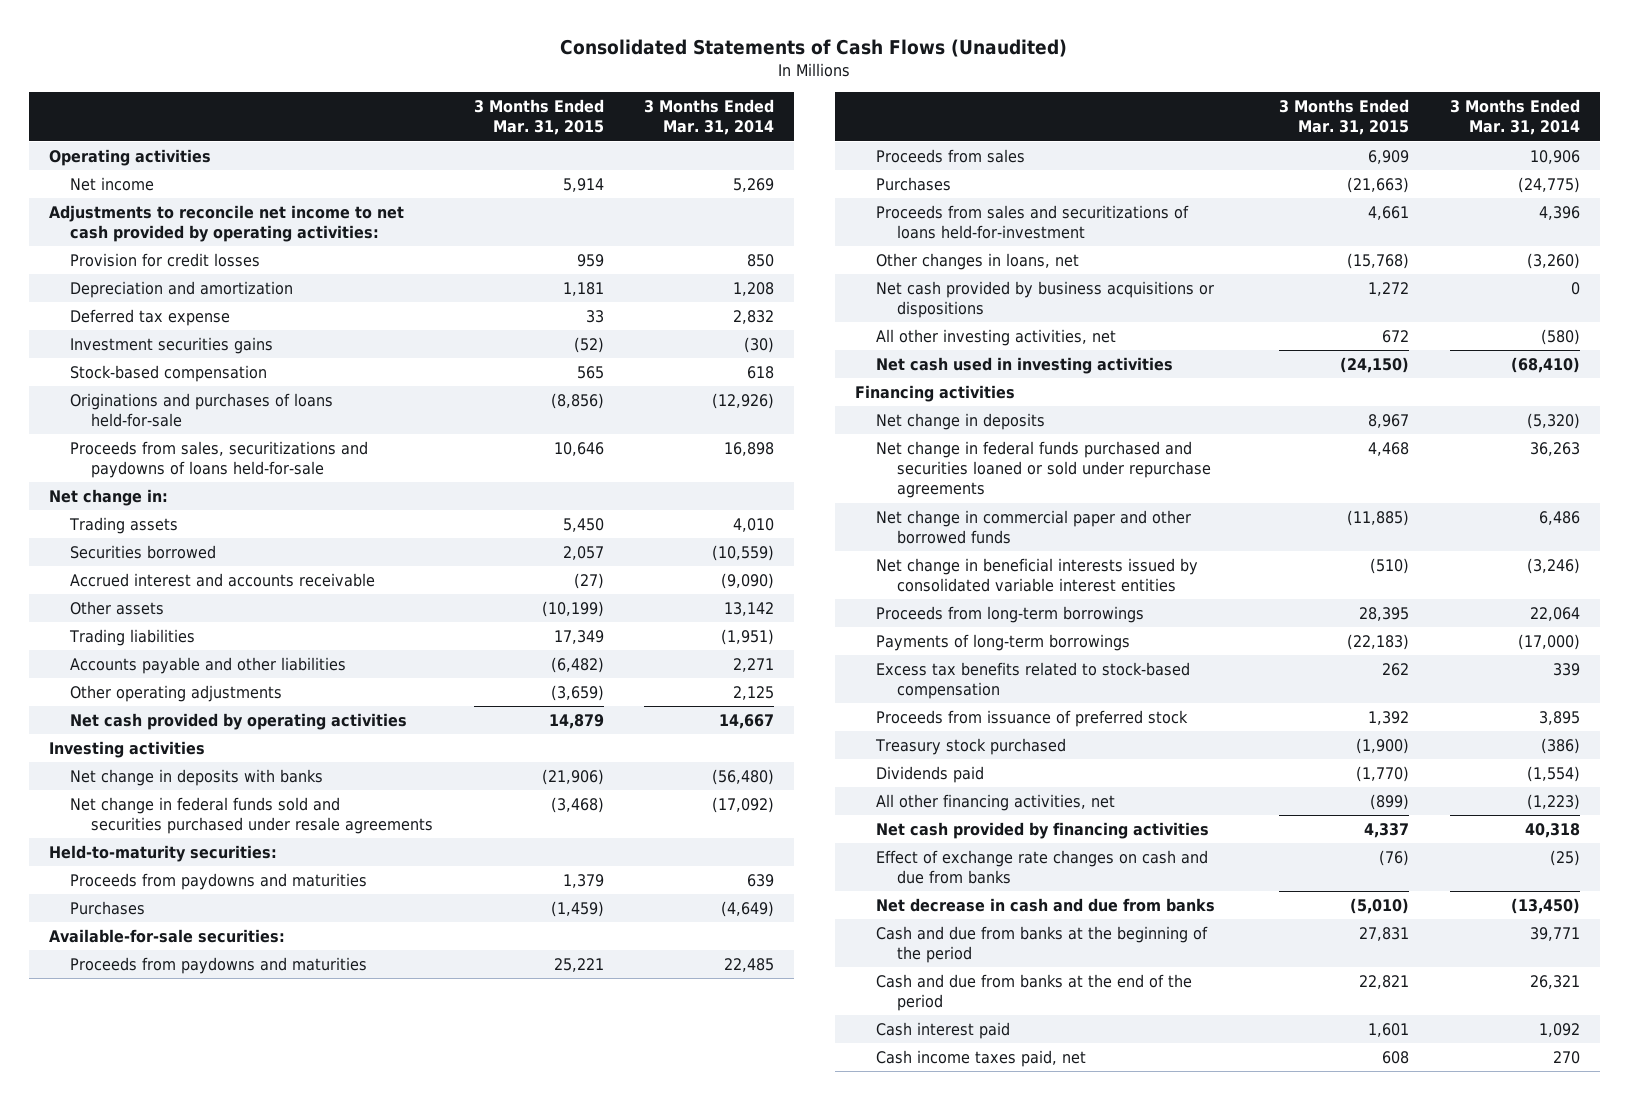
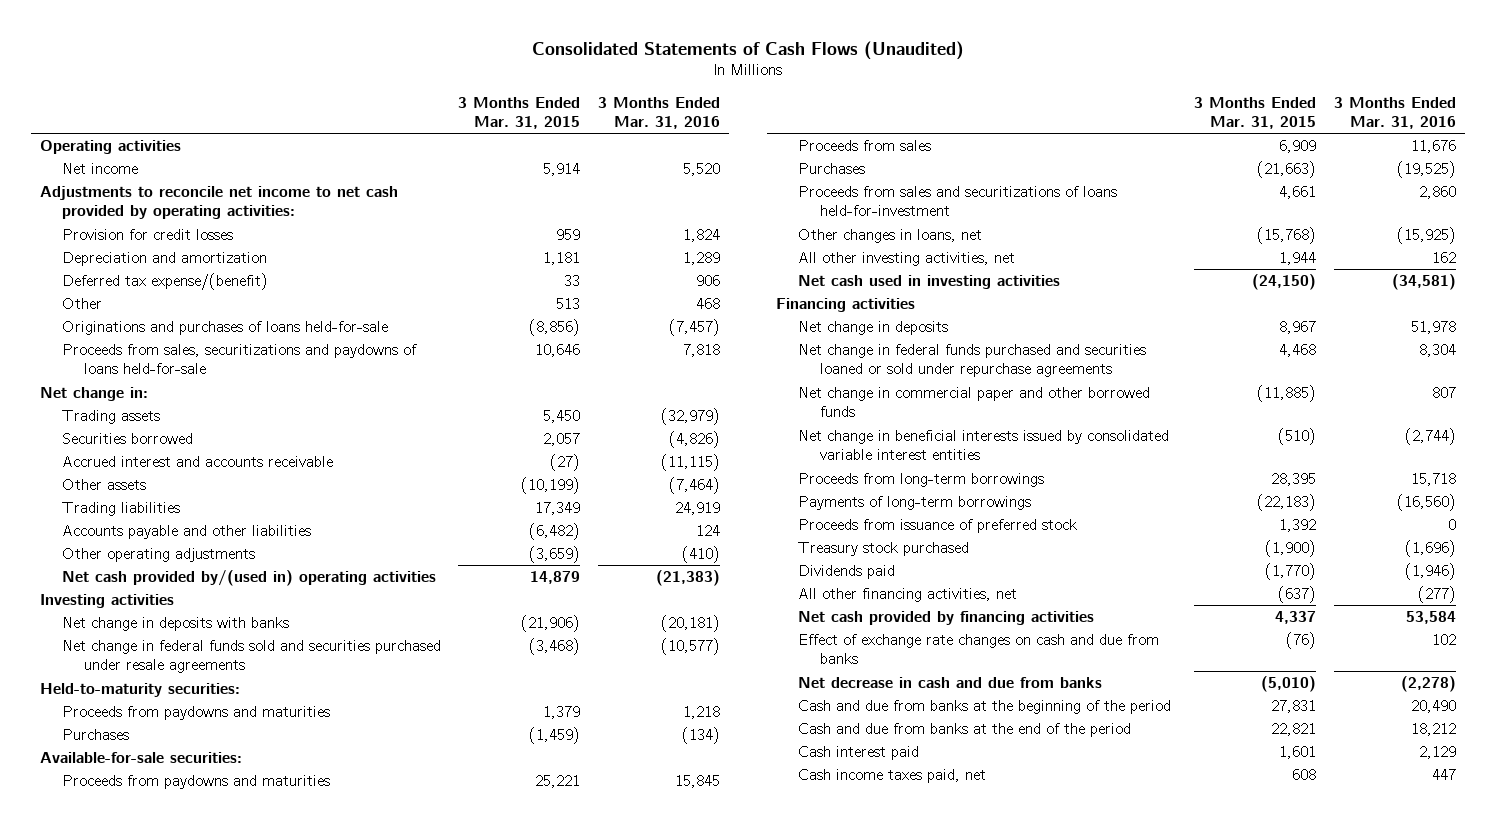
[643,99,774,136] 3 Months Ended Mar. 31, 2014 -> none
none -> [597,96,720,129] 3 Months Ended Mar. 31, 2016
[70,337,274,355] Investment securities gains -> none
[70,365,268,383] Stock-based compensation -> none
[70,309,231,327] Deferred tax expense -> [61,272,268,290] Deferred tax expense/(benefit)
none -> [61,297,102,309] Other
[70,713,408,731] Net cash provided by operating activities -> [61,569,436,586] Net cash provided by/(used in) operating activities
[875,281,1214,319] Net cash provided by business acquisitions or dispositions -> none
[1382,330,1410,344] 672 -> [1279,251,1317,265] 1,944
[875,662,1190,700] Excess tax benefits related to stock-based compensation -> none
[1370,794,1410,811] (899) -> [1278,585,1317,603] (637)

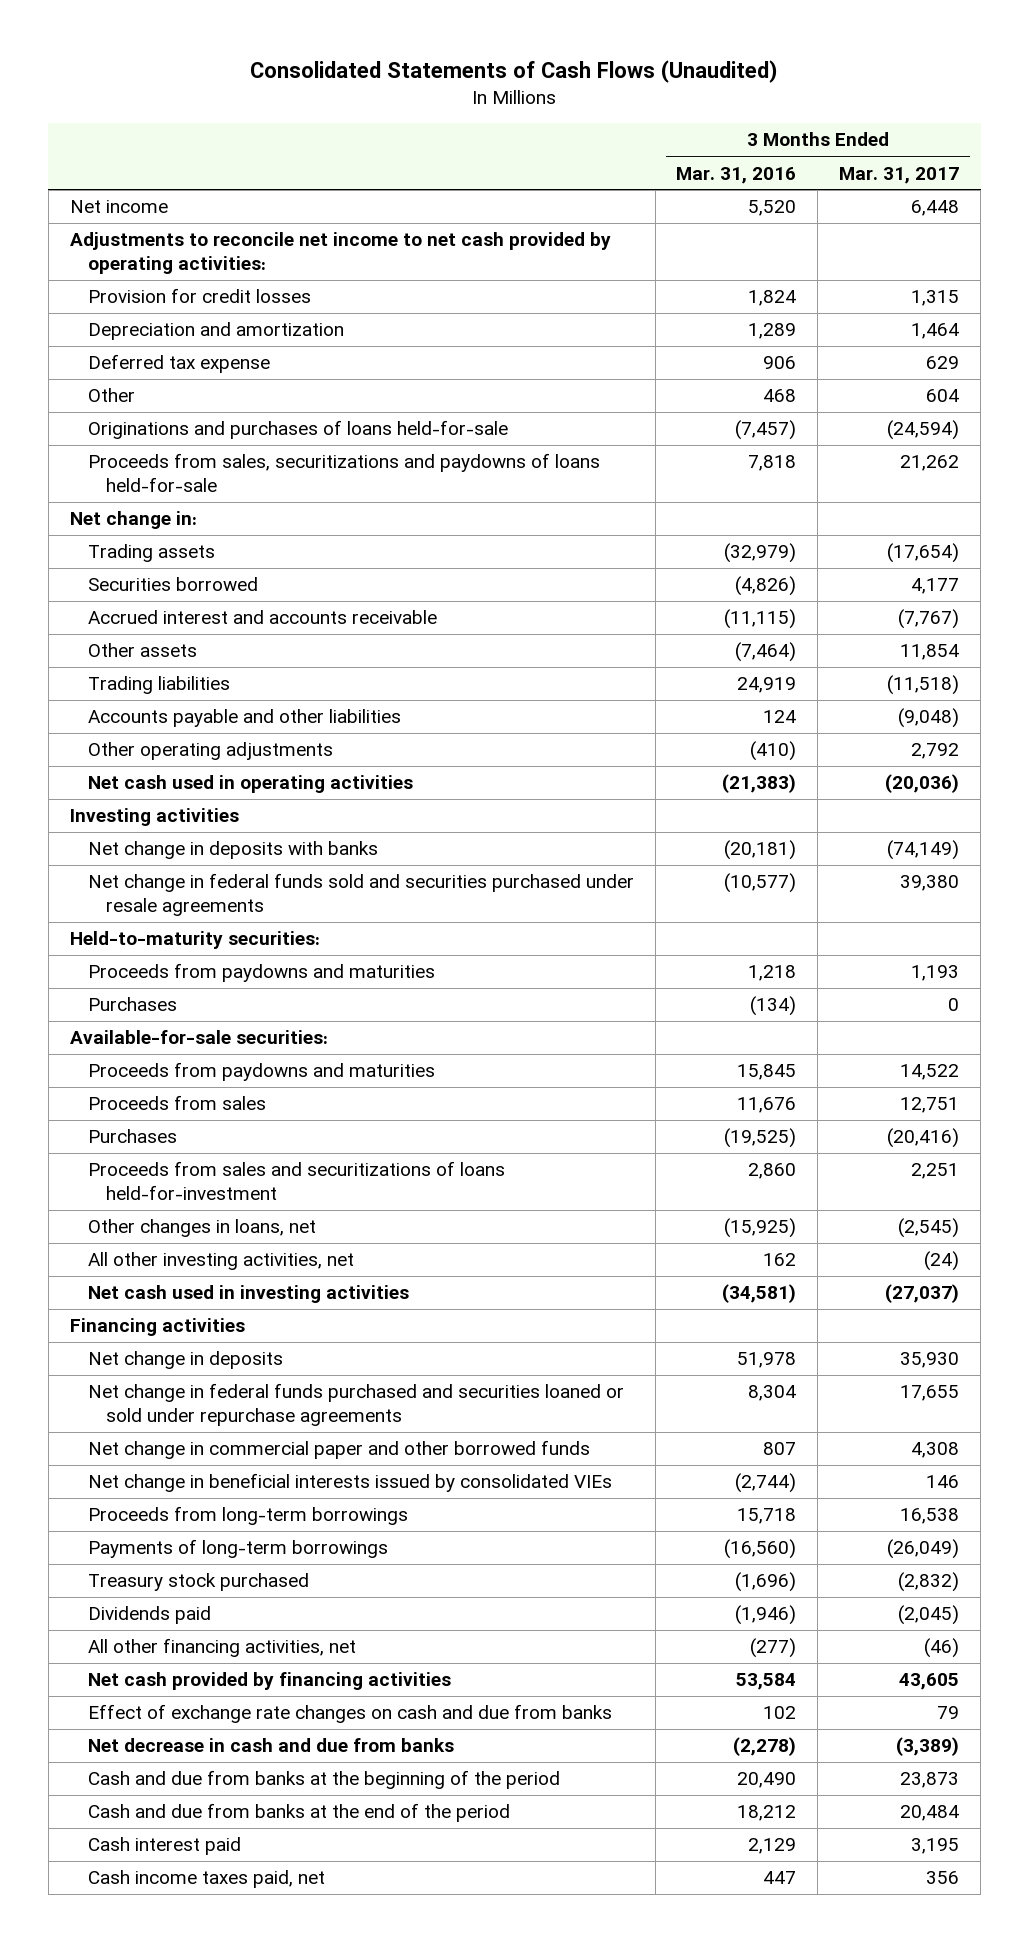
[458,96,581,129] 3 Months Ended Mar. 31, 2015 -> none
none -> [839,166,960,184] Mar. 31, 2017
[39,139,181,154] Operating activities -> none
[61,272,268,290] Deferred tax expense/(benefit) -> [87,354,270,374] Deferred tax expense
[61,569,436,586] Net cash provided by/(used in) operating activities -> [87,775,413,794] Net cash used in operating activities
[797,429,1169,461] Net change in beneficial interests issued by consolidated variable interest entities -> [87,1473,612,1493] Net change in beneficial interests issued by consolidated VIEs
[797,518,1077,533] Proceeds from issuance of preferred stock -> none

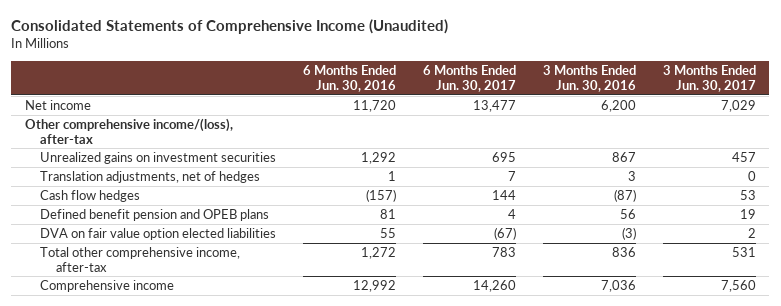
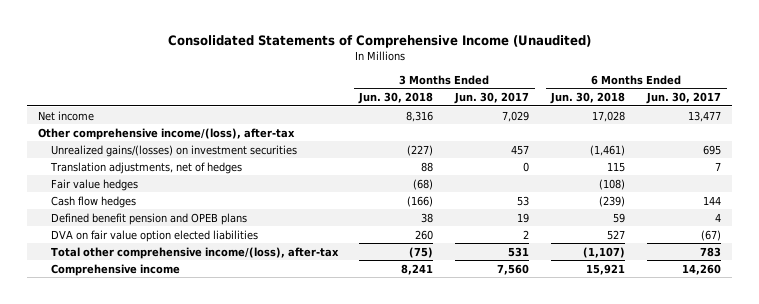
[303,65,397,93] 6 Months Ended Jun. 30, 2016 -> none
[542,65,636,93] 3 Months Ended Jun. 30, 2016 -> none
none -> [358,92,434,105] Jun. 30, 2018
none -> [550,92,626,105] Jun. 30, 2018
[40,151,277,164] Unrealized gains on investment securities -> [50,144,297,157] Unrealized gains/(losses) on investment securities
none -> [50,178,138,191] Fair value hedges
[40,246,241,272] Total other comprehensive income, after-tax -> [50,246,339,259] Total other comprehensive income/(loss), after-tax

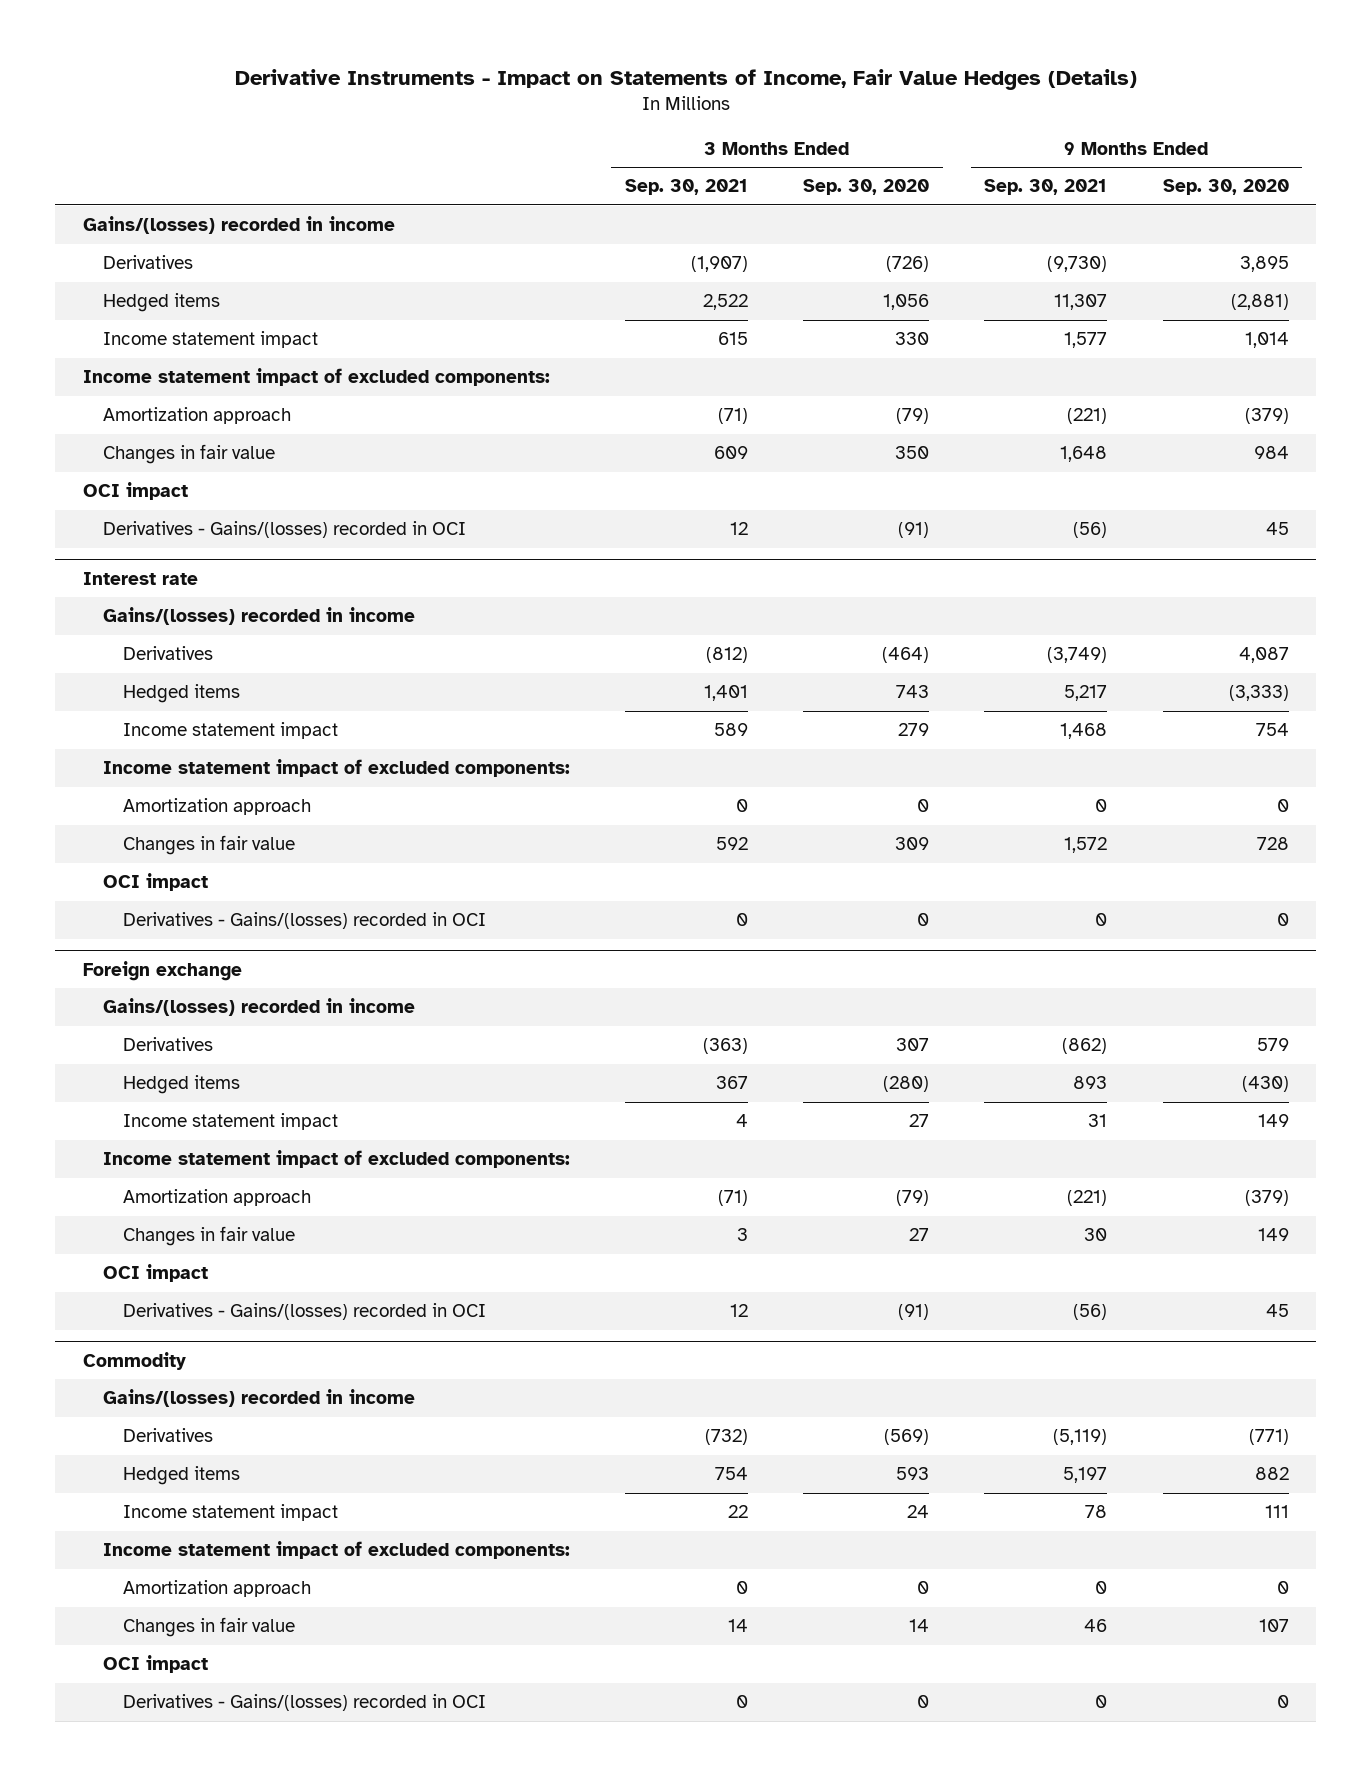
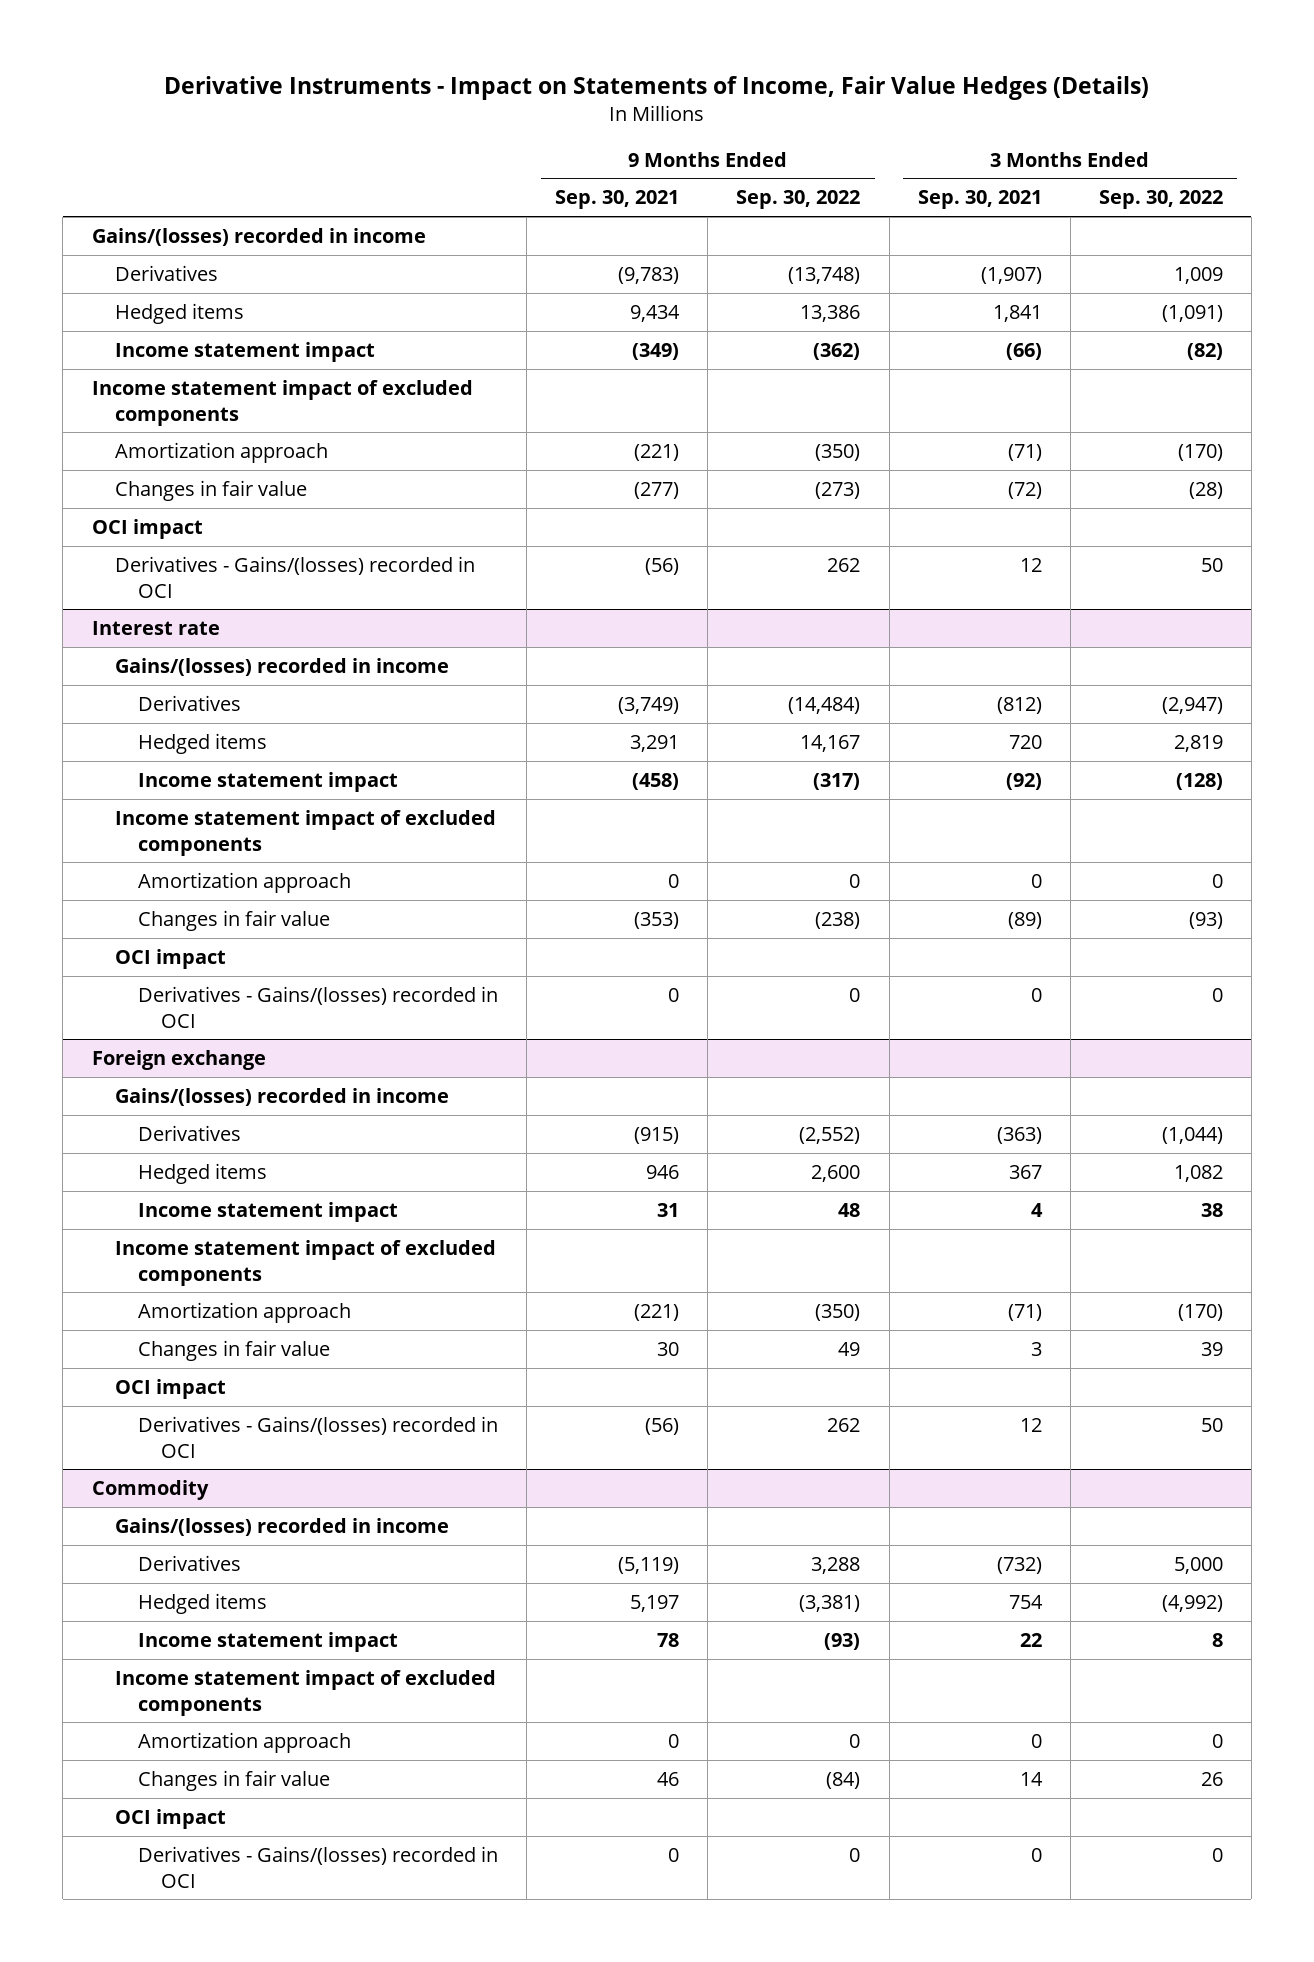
[803,179,930,196] Sep. 30, 2020 -> none
[1162,179,1289,196] Sep. 30, 2020 -> none
none -> [736,190,861,210] Sep. 30, 2022
none -> [1098,190,1223,210] Sep. 30, 2022
[1047,256,1108,273] (9,730) -> [618,266,680,284] (9,783)
[702,294,748,311] 2,522 -> [992,304,1042,322] 1,841
[1054,294,1108,311] 11,307 -> [630,304,681,322] 9,434
[717,332,748,346] 615 -> [1005,342,1042,360] (66)
[1064,332,1108,349] 1,577 -> [632,342,680,360] (349)
[82,368,550,387] Income statement impact of excluded components: -> [91,379,473,426] Income statement impact of excluded components
[713,446,748,460] 609 -> [1007,481,1042,499] (72)
[1060,446,1108,463] 1,648 -> [634,481,680,499] (277)
[703,685,748,702] 1,401 -> [1008,734,1042,749] 720
[1064,685,1108,702] 5,217 -> [630,734,680,752] 3,291
[713,723,748,737] 589 -> [1005,772,1042,790] (92)
[1060,723,1108,740] 1,468 -> [632,772,680,790] (458)
[102,759,570,778] Income statement impact of excluded components: -> [114,809,496,856] Income statement impact of excluded components
[715,837,748,851] 592 -> [1007,911,1042,929] (89)
[1064,837,1108,854] 1,572 -> [634,911,680,929] (353)
[1062,1038,1108,1055] (862) -> [634,1126,680,1144] (915)
[1073,1076,1108,1090] 893 -> [646,1164,680,1179] 946
[102,1150,570,1169] Income statement impact of excluded components: -> [114,1239,496,1286] Income statement impact of excluded components
[102,1541,570,1560] Income statement impact of excluded components: -> [114,1669,496,1716] Income statement impact of excluded components

